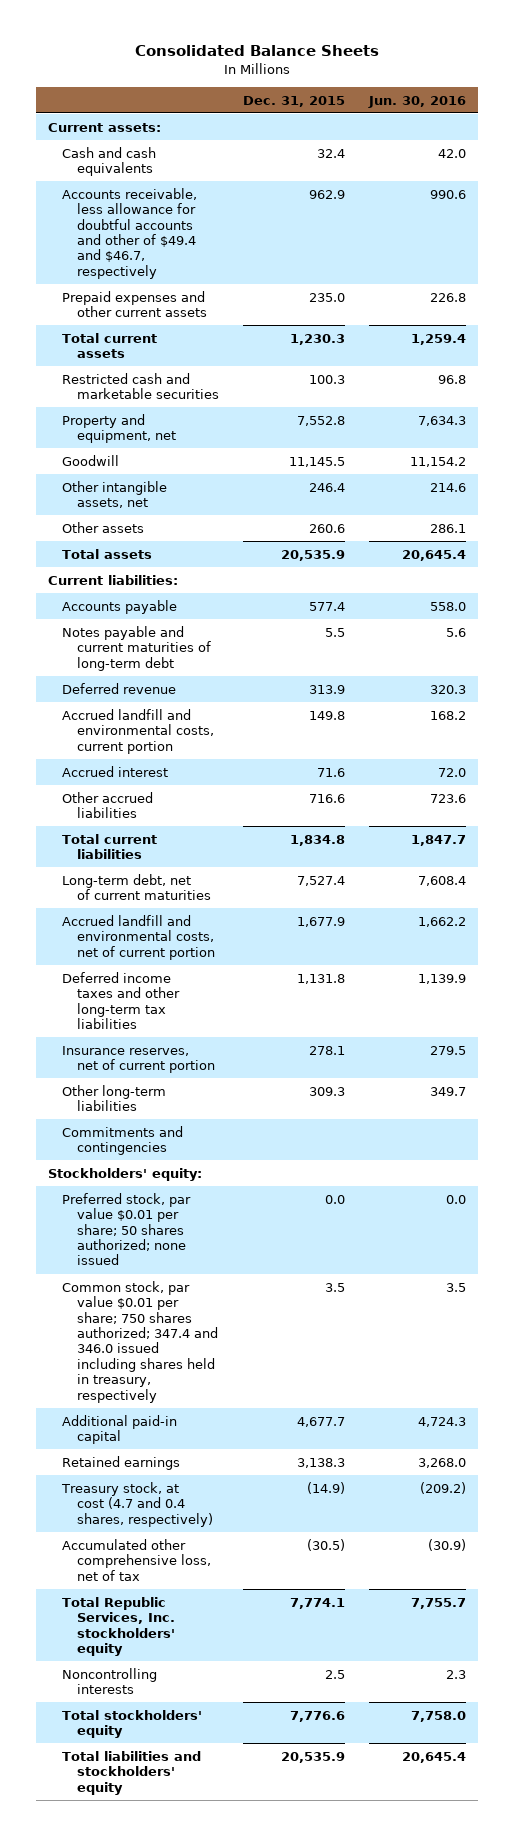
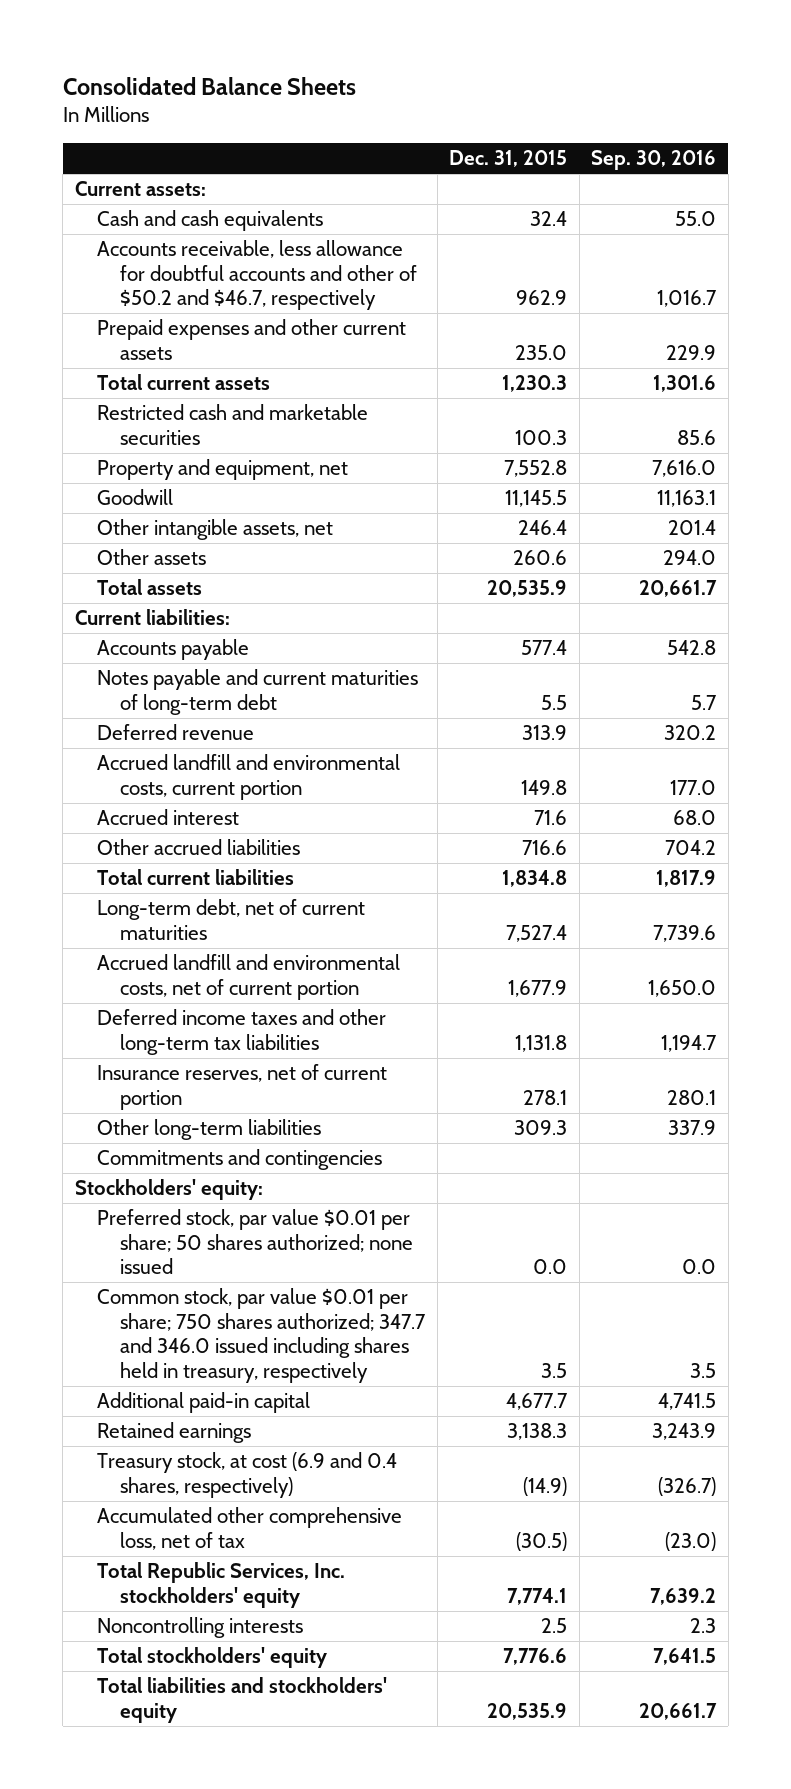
[367,95,466,108] Jun. 30, 2016 -> none
none -> [591,150,717,171] Sep. 30, 2016
[62,187,198,279] Accounts receivable, less allowance for doubtful accounts and other of $49.4 and $46.7, respectively -> [97,240,418,311] Accounts receivable, less allowance for doubtful accounts and other of $50.2 and $46.7, respectively
[62,1280,218,1403] Common stock, par value $0.01 per share; 750 shares authorized; 347.4 and 346.0 issued including shares held in treasury, respectively -> [97,1288,427,1383] Common stock, par value $0.01 per share; 750 shares authorized; 347.7 and 346.0 issued including shares held in treasury, respectively
[61,1481,213,1527] Treasury stock, at cost (4.7 and 0.4 shares, respectively) -> [97,1452,398,1498] Treasury stock, at cost (6.9 and 0.4 shares, respectively)

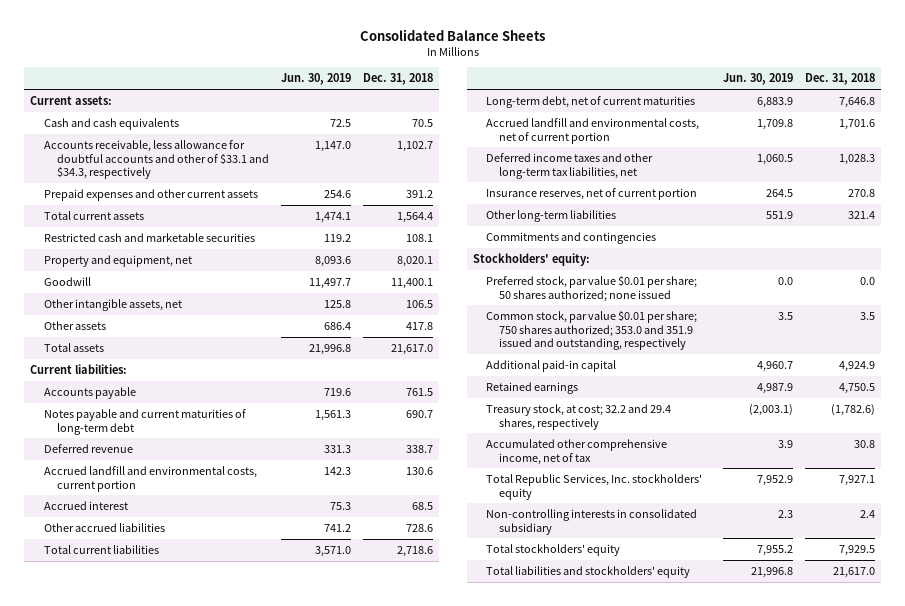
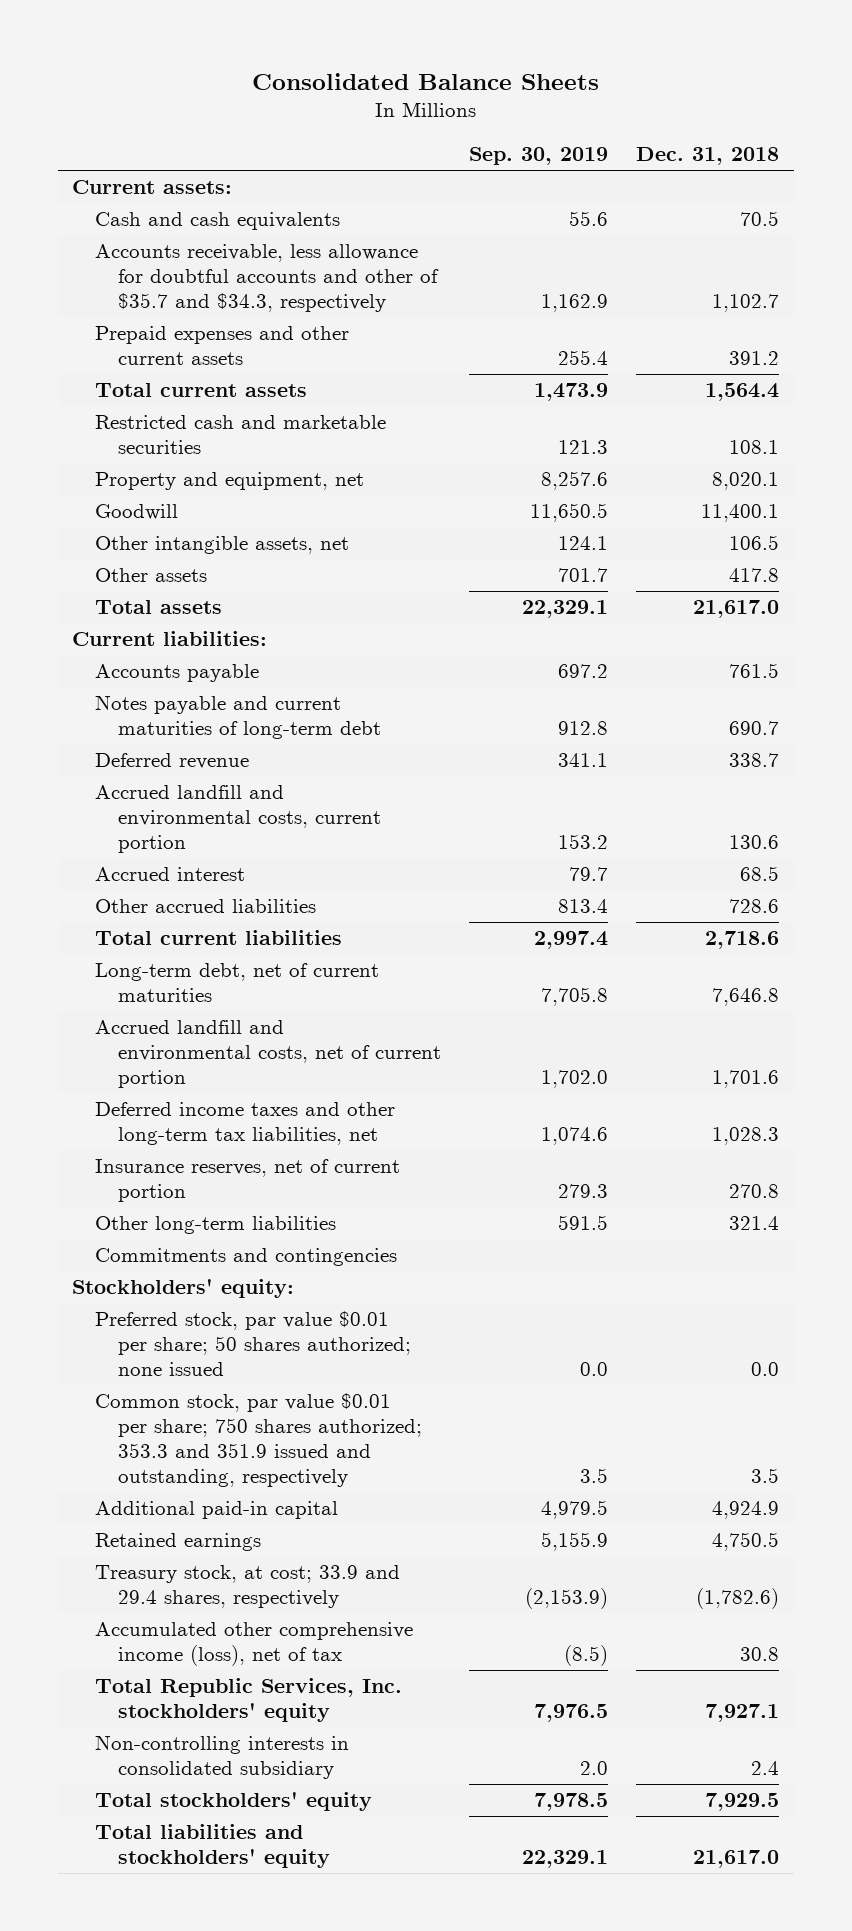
[280,73,351,86] Jun. 30, 2019 -> none
none -> [468,147,608,166] Sep. 30, 2019
[43,139,270,180] Accounts receivable, less allowance for doubtful accounts and other of $33.1 and $34.3, respectively -> [94,244,439,313] Accounts receivable, less allowance for doubtful accounts and other of $35.7 and $34.3, respectively
[486,309,698,351] Common stock, par value $0.01 per share; 750 shares authorized; 353.0 and 351.9 issued and outstanding, respectively -> [94,1393,422,1488] Common stock, par value $0.01 per share; 750 shares authorized; 353.3 and 351.9 issued and outstanding, respectively
[486,403,672,430] Treasury stock, at cost; 32.2 and 29.4 shares, respectively -> [94,1565,400,1609] Treasury stock, at cost; 33.9 and 29.4 shares, respectively
[486,438,668,465] Accumulated other comprehensive income, net of tax -> [94,1622,413,1667] Accumulated other comprehensive income (loss), net of tax

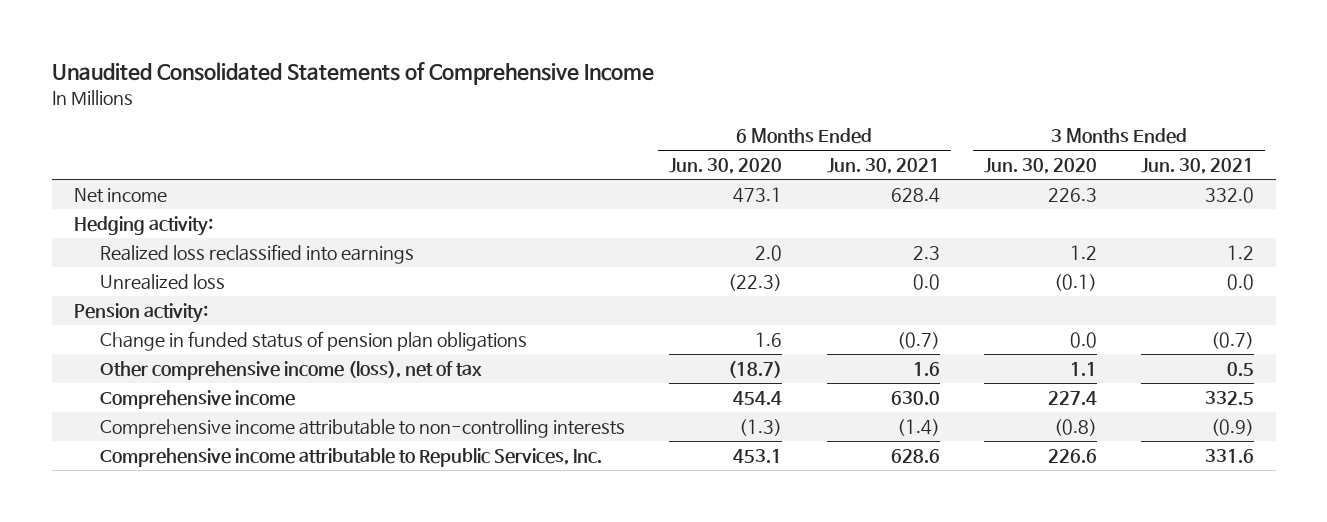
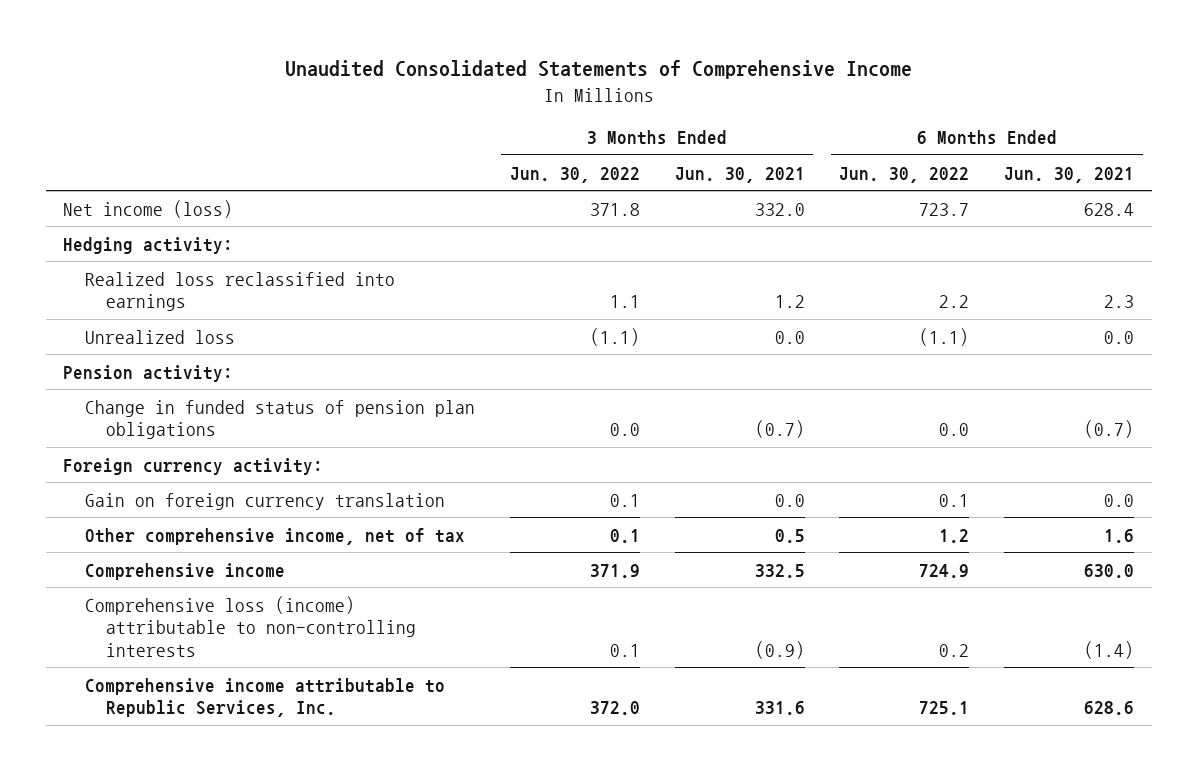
[669,158,783,175] Jun. 30, 2020 -> none
[983,158,1097,175] Jun. 30, 2020 -> none
none -> [509,166,640,183] Jun. 30, 2022
none -> [839,166,970,183] Jun. 30, 2022
[73,187,167,203] Net income -> [63,199,234,218] Net income (loss)
none -> [63,457,324,475] Foreign currency activity:
none -> [84,492,445,510] Gain on foreign currency translation
[100,360,483,380] Other comprehensive income (loss), net of tax -> [84,527,465,545] Other comprehensive income, net of tax
[100,418,626,438] Comprehensive income attributable to non-controlling interests -> [84,595,416,657] Comprehensive loss (income) attributable to non-controlling interests

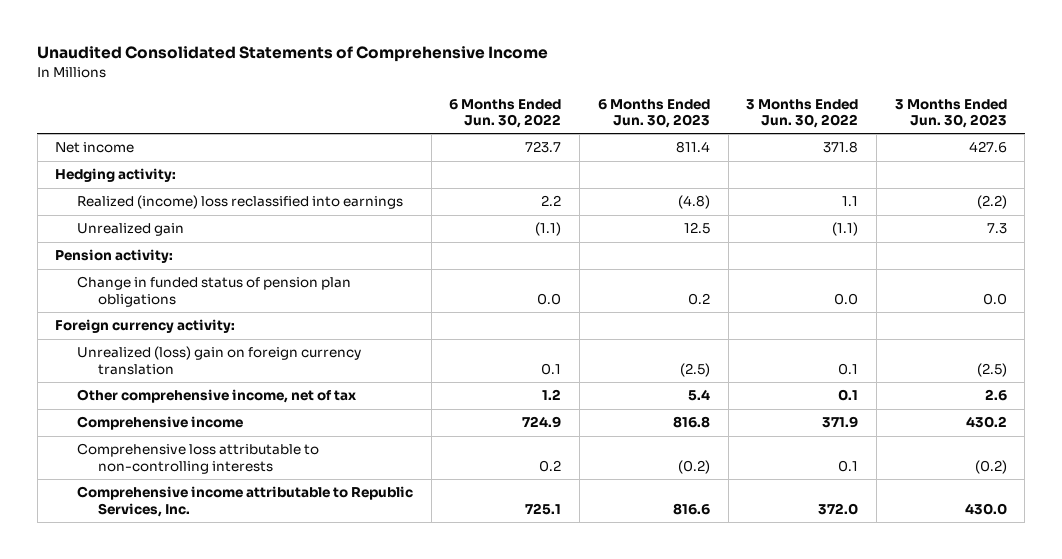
[674,166,805,183] Jun. 30, 2021 -> none
[1004,166,1135,183] Jun. 30, 2021 -> none
none -> [597,98,710,128] 6 Months Ended Jun. 30, 2023
none -> [894,98,1007,128] 3 Months Ended Jun. 30, 2023
[63,199,234,218] Net income (loss) -> [55,142,135,154] Net income
[84,271,395,312] Realized loss reclassified into earnings -> [76,195,403,210] Realized (income) loss reclassified into earnings
[84,329,235,344] Unrealized loss -> [76,223,184,237] Unrealized gain
[84,492,445,510] Gain on foreign currency translation -> [76,346,361,375] Unrealized (loss) gain on foreign currency translation
[84,595,416,657] Comprehensive loss (income) attributable to non-controlling interests -> [76,443,319,474] Comprehensive loss attributable to non-controlling interests

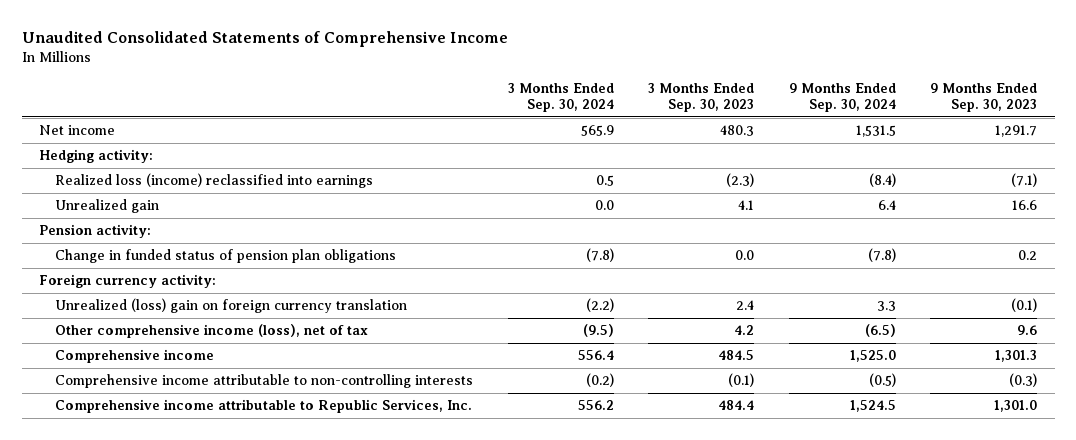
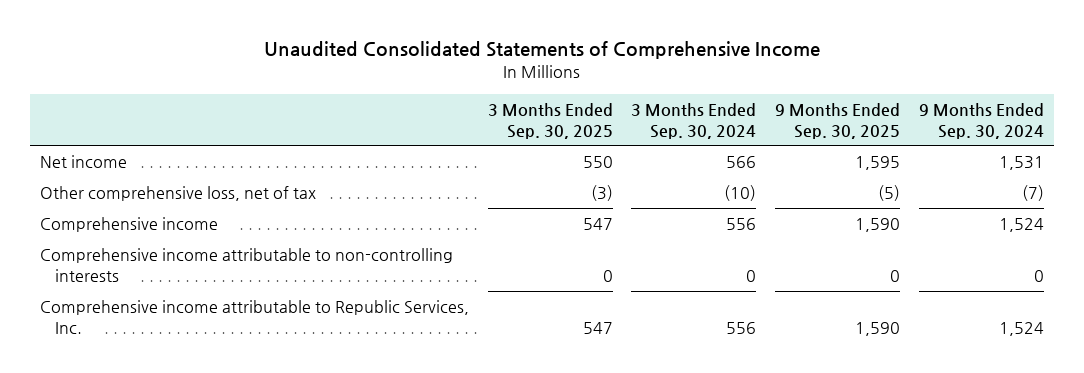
[648,82,755,112] 3 Months Ended Sep. 30, 2023 -> none
[930,82,1038,112] 9 Months Ended Sep. 30, 2023 -> none
none -> [487,102,613,139] 3 Months Ended Sep. 30, 2025
none -> [775,102,901,139] 9 Months Ended Sep. 30, 2025
[38,149,153,164] Hedging activity: -> none
[54,173,373,189] Realized loss (income) reclassified into earnings -> none
[54,199,159,214] Unrealized gain -> none
[38,224,151,239] Pension activity: -> none
[54,249,396,264] Change in funded status of pension plan obligations -> none
[38,274,216,289] Foreign currency activity: -> none
[54,298,407,314] Unrealized (loss) gain on foreign currency translation -> none
[580,125,614,137] 565.9 -> [726,156,757,169] 566
[855,125,896,138] 1,531.5 -> [999,156,1045,171] 1,531
[54,324,368,339] Other comprehensive income (loss), net of tax -> [39,186,316,202] Other comprehensive loss, net of tax
[582,324,614,338] (9.5) -> [724,185,757,202] (10)
[864,324,896,338] (6.5) -> [1022,185,1045,202] (7)
[577,350,614,361] 556.4 -> [726,218,757,231] 556
[849,350,896,363] 1,525.0 -> [999,218,1045,233] 1,524
[585,373,614,388] (0.2) -> [746,270,757,283] 0
[868,373,896,388] (0.5) -> [1034,270,1045,283] 0
[577,400,614,411] 556.2 -> [726,322,757,335] 556
[849,400,896,413] 1,524.5 -> [999,322,1045,337] 1,524

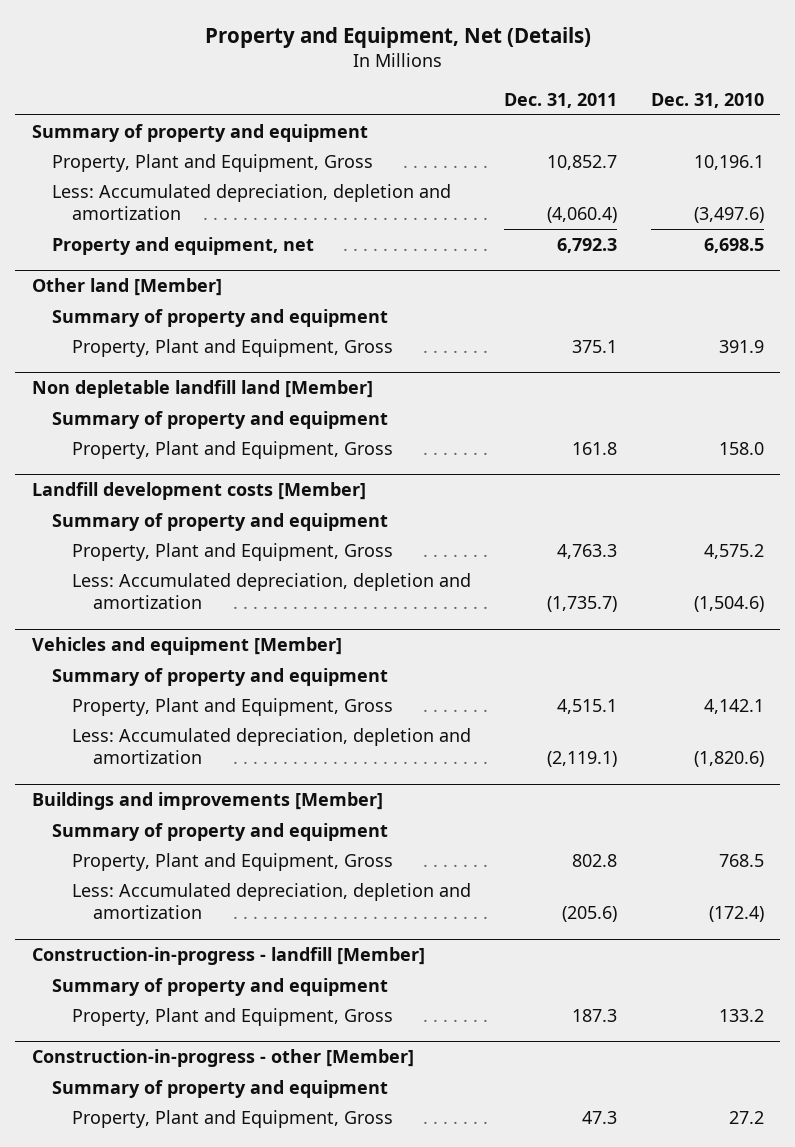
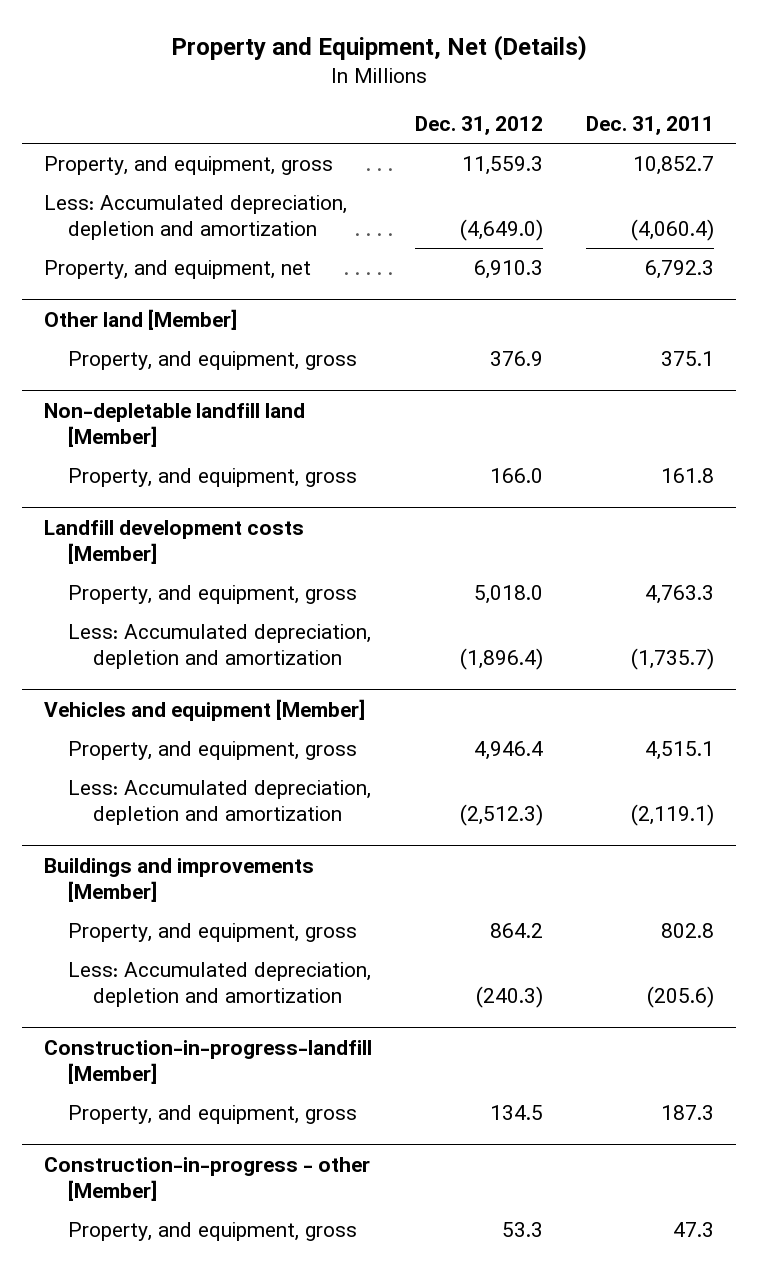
[650,93,764,109] Dec. 31, 2010 -> none
none -> [414,115,543,135] Dec. 31, 2012
[31,123,368,142] Summary of property and equipment -> none
[52,153,374,172] Property, Plant and Equipment, Gross -> [43,156,333,176] Property, and equipment, gross
[52,236,315,255] Property and equipment, net -> [43,260,311,280] Property, and equipment, net
[52,308,389,327] Summary of property and equipment -> none
[52,410,389,429] Summary of property and equipment -> none
[72,338,394,357] Property, Plant and Equipment, Gross -> [68,351,358,371] Property, and equipment, gross
[31,379,373,398] Non depletable landfill land [Member] -> [43,402,305,447] Non-depletable landfill land [Member]
[72,440,394,459] Property, Plant and Equipment, Gross -> [68,468,358,488] Property, and equipment, gross
[52,512,389,531] Summary of property and equipment -> none
[72,542,394,561] Property, Plant and Equipment, Gross -> [68,585,358,605] Property, and equipment, gross
[52,667,389,686] Summary of property and equipment -> none
[72,697,394,716] Property, Plant and Equipment, Gross -> [68,741,358,761] Property, and equipment, gross
[52,822,389,841] Summary of property and equipment -> none
[72,852,394,871] Property, Plant and Equipment, Gross -> [68,923,358,943] Property, and equipment, gross
[52,977,389,996] Summary of property and equipment -> none
[31,946,425,965] Construction-in-progress - landfill [Member] -> [43,1039,372,1084] Construction-in-progress-landfill [Member]
[72,1007,394,1026] Property, Plant and Equipment, Gross -> [68,1105,358,1125] Property, and equipment, gross
[52,1079,389,1098] Summary of property and equipment -> none
[72,1109,394,1128] Property, Plant and Equipment, Gross -> [68,1222,358,1242] Property, and equipment, gross

